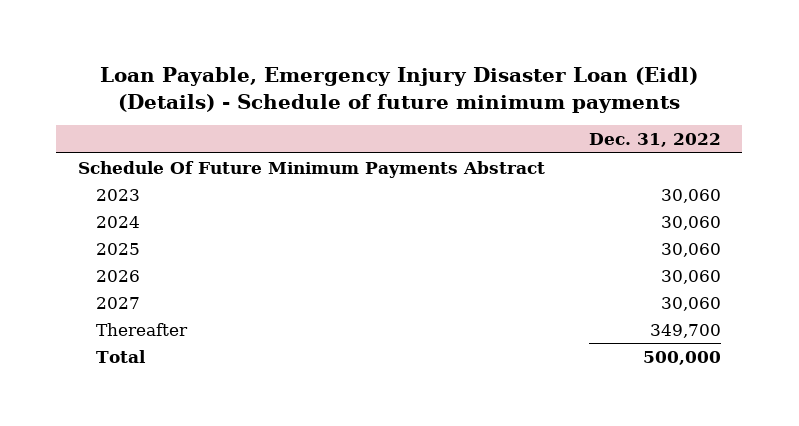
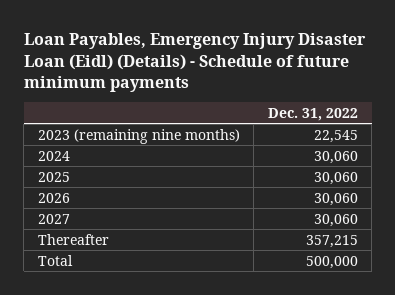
[100,67,699,113] Loan Payable, Emergency Injury Disaster Loan (Eidl) (Details) - Schedule of future minimum payments -> [23,33,366,93] Loan Payables, Emergency Injury Disaster Loan (Eidl) (Details) - Schedule of future minimum payments
[78,160,546,178] Schedule Of Future Minimum Payments Abstract -> none
[95,188,140,201] 2023 -> [37,128,240,144] 2023 (remaining nine months)
[660,188,721,203] 30,060 -> [313,129,358,143] 22,545
[649,323,721,338] 349,700 -> [305,234,358,248] 357,215

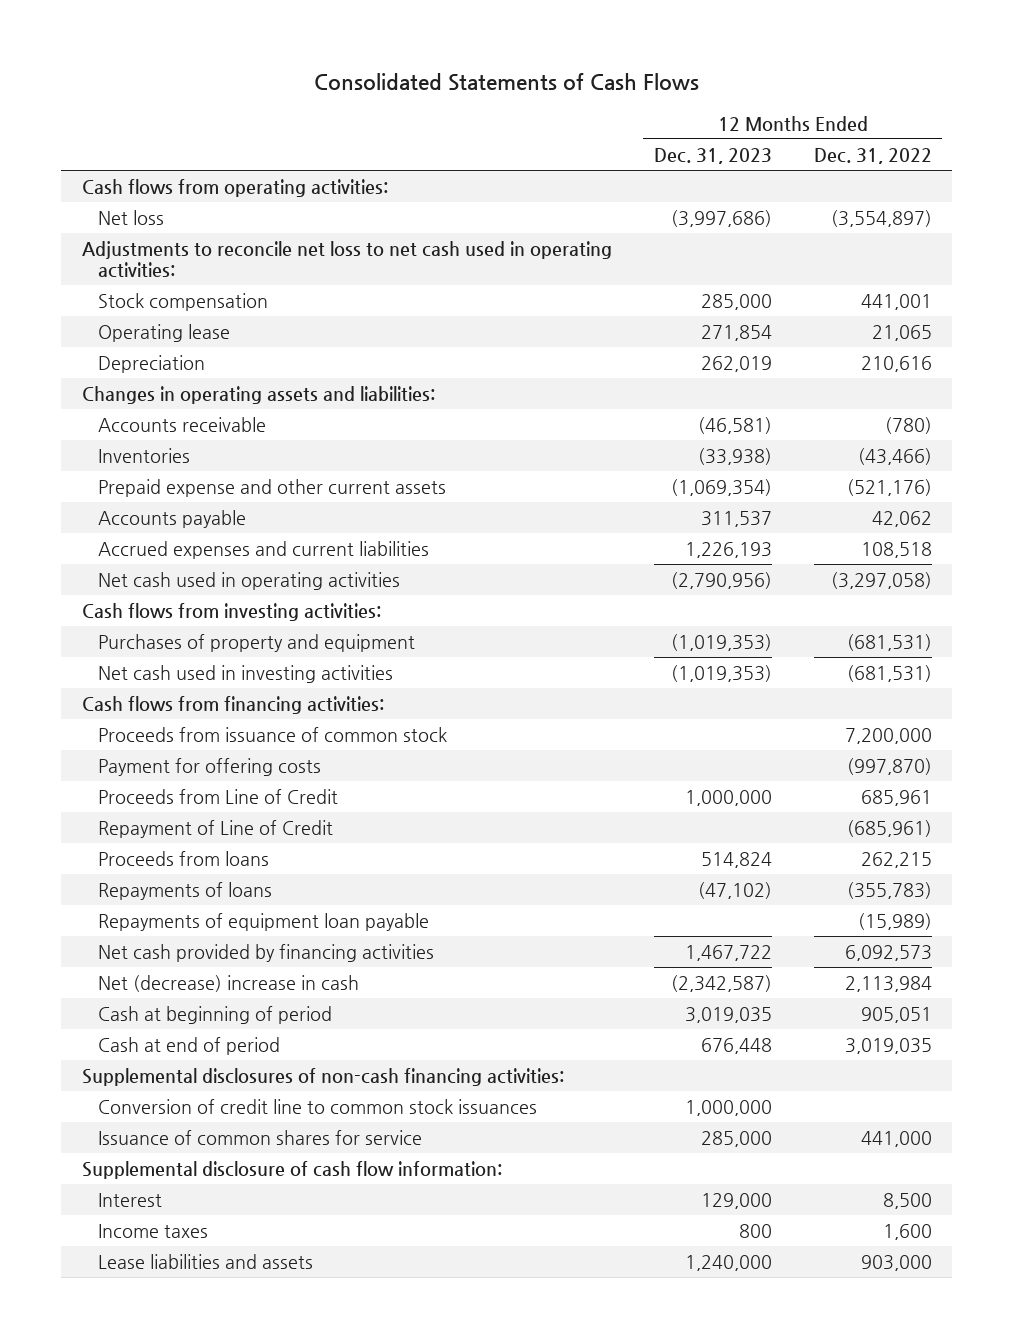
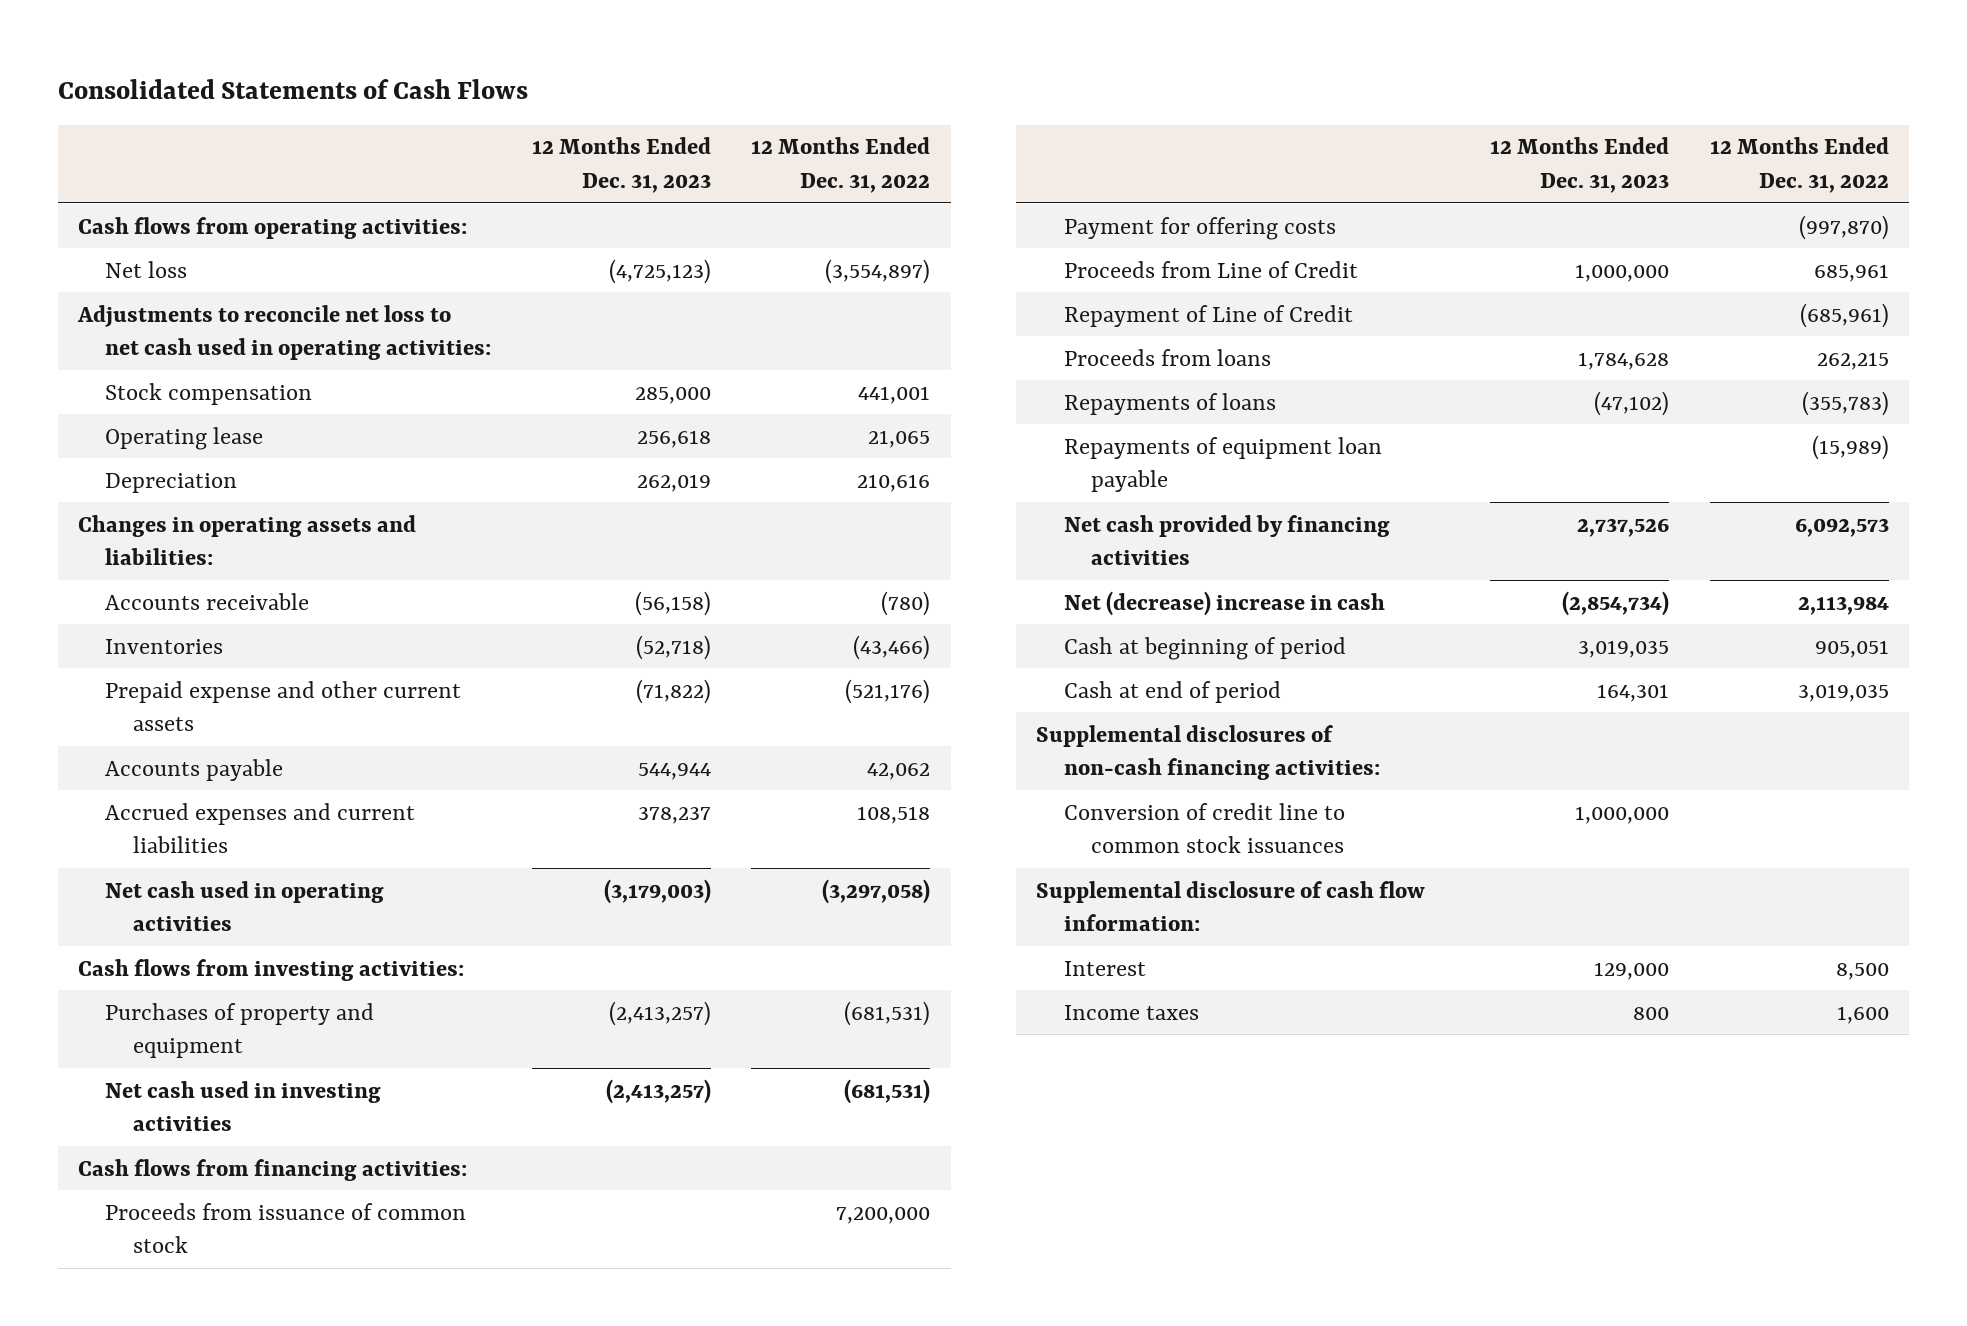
[670,210,772,228] (3,997,686) -> [608,258,711,284] (4,725,123)
[700,325,772,342] 271,854 -> [636,429,711,448] 256,618
[697,417,772,435] (46,581) -> [634,590,711,616] (56,158)
[697,448,772,466] (33,938) -> [635,634,711,660] (52,718)
[670,479,772,497] (1,069,354) -> [635,678,711,704] (71,822)
[700,511,772,528] 311,537 -> [637,762,711,780] 544,944
[684,542,772,559] 1,226,193 -> [637,806,711,824] 378,237
[670,572,772,590] (2,790,956) -> [603,878,711,904] (3,179,003)
[670,634,772,652] (1,019,353) -> [608,1000,711,1026] (2,413,257)
[670,665,772,683] (1,019,353) -> [605,1078,711,1104] (2,413,257)
[700,852,772,869] 514,824 -> [1578,351,1670,370] 1,784,628
[684,945,772,962] 1,467,722 -> [1577,517,1670,537] 2,737,526
[670,975,772,993] (2,342,587) -> [1562,590,1670,616] (2,854,734)
[700,1038,772,1055] 676,448 -> [1597,683,1670,702] 164,301
[98,1130,423,1146] Issuance of common shares for service -> none
[98,1254,314,1270] Lease liabilities and assets -> none

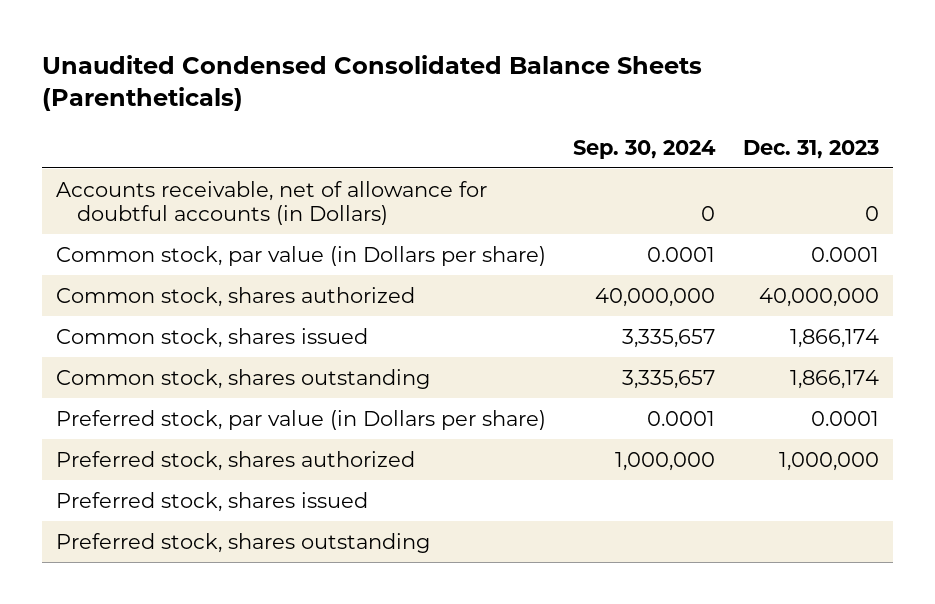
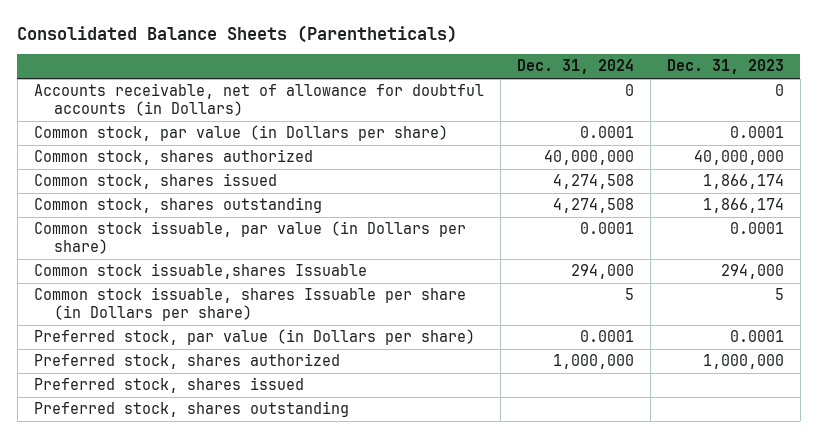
[42,55,703,112] Unaudited Condensed Consolidated Balance Sheets (Parentheticals) -> [17,24,458,43] Consolidated Balance Sheets (Parentheticals)
[573,139,717,159] Sep. 30, 2024 -> none
none -> [516,59,634,75] Dec. 31, 2024
none -> [33,221,466,255] Common stock issuable, par value (in Dollars per share)
none -> [33,263,367,280] Common stock issuable,shares Issuable
none -> [33,287,466,322] Common stock issuable, shares Issuable per share (in Dollars per share)

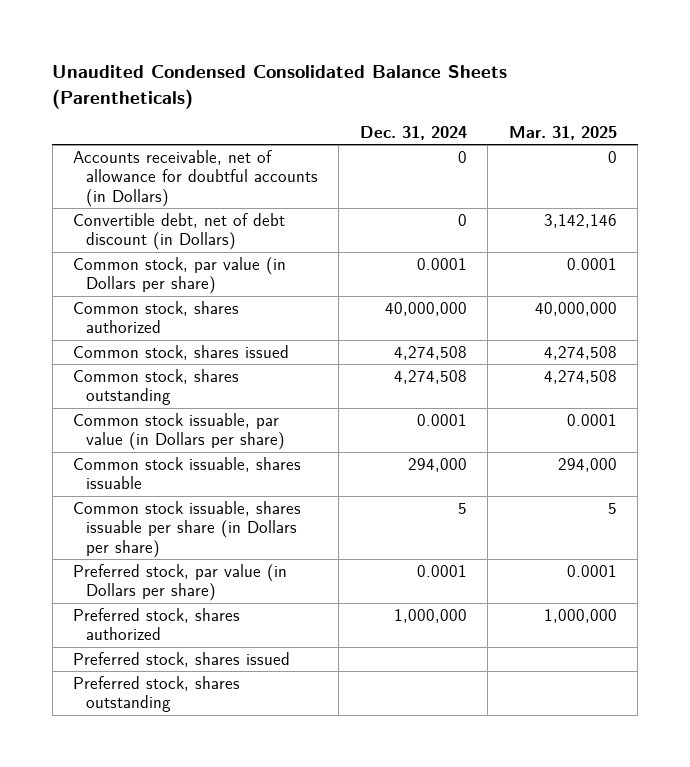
[17,24,458,43] Consolidated Balance Sheets (Parentheticals) -> [52,65,508,109] Unaudited Condensed Consolidated Balance Sheets (Parentheticals)
[666,59,784,75] Dec. 31, 2023 -> none
none -> [508,126,617,141] Mar. 31, 2025
none -> [73,212,286,251] Convertible debt, net of debt discount (in Dollars)
[33,263,367,280] Common stock issuable,shares Issuable -> [73,456,302,490] Common stock issuable, shares issuable
[33,287,466,322] Common stock issuable, shares Issuable per share (in Dollars per share) -> [73,500,302,559] Common stock issuable, shares issuable per share (in Dollars per share)

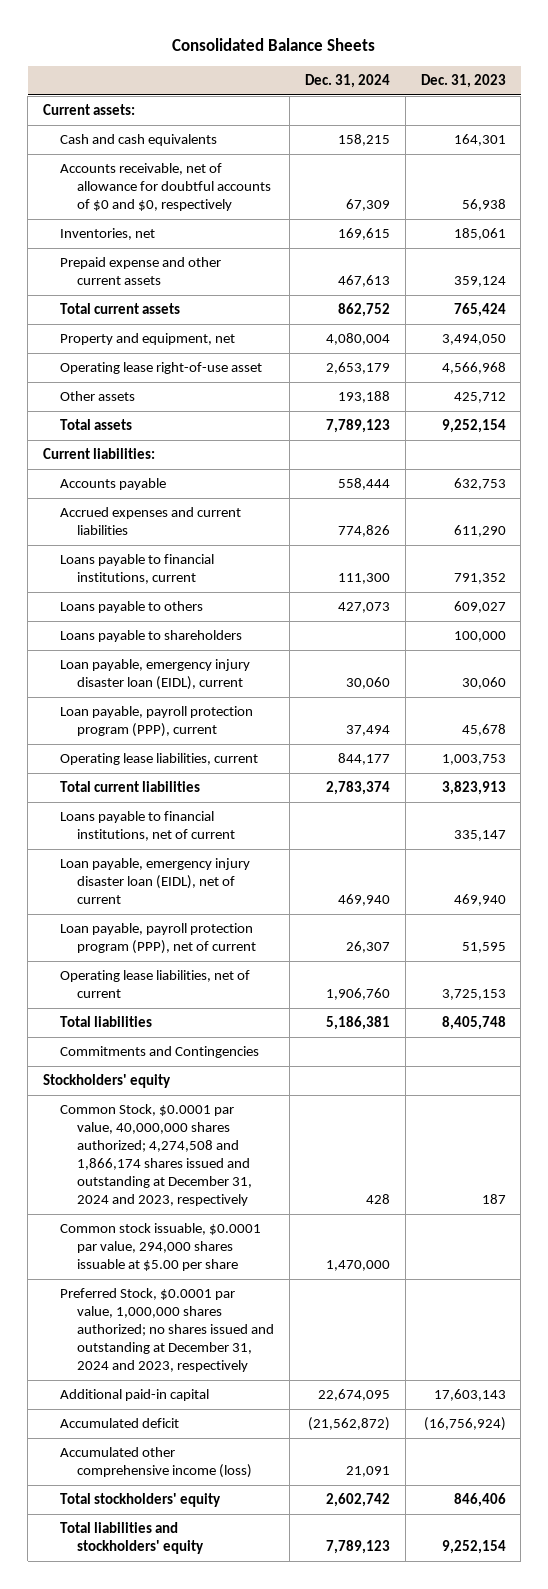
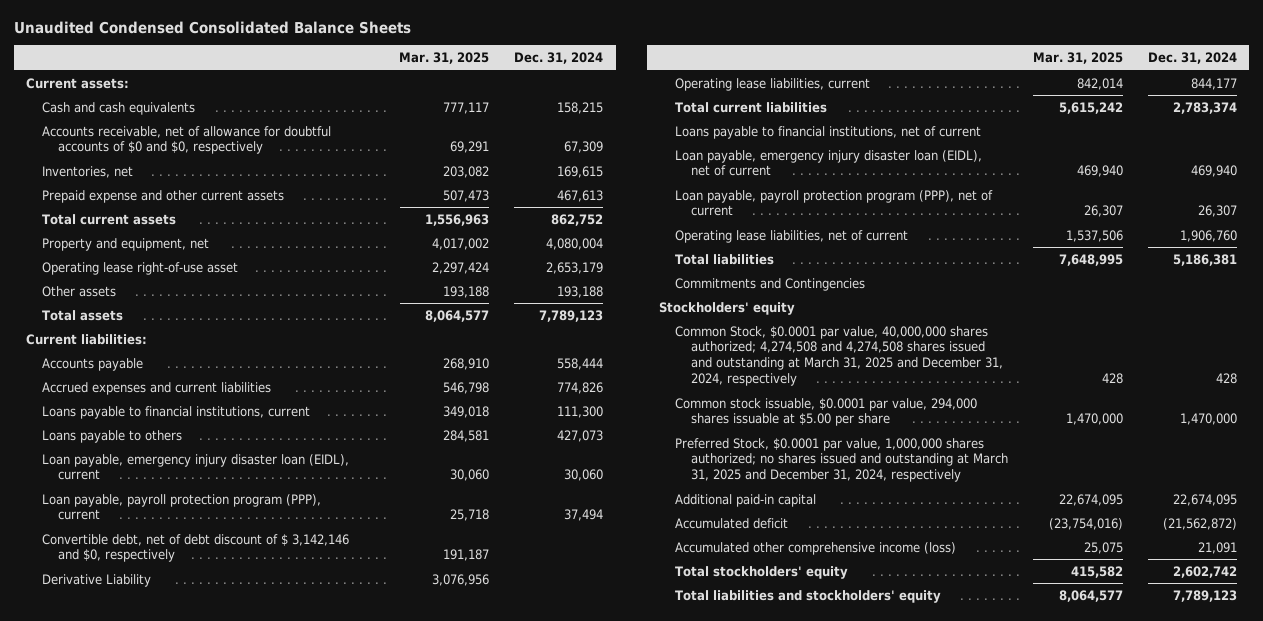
[172,37,376,51] Consolidated Balance Sheets -> [13,20,411,34] Unaudited Condensed Consolidated Balance Sheets
[420,74,506,89] Dec. 31, 2023 -> none
none -> [399,52,490,65] Mar. 31, 2025
[60,630,243,643] Loans payable to shareholders -> none
none -> [41,533,349,563] Convertible debt, net of debt discount of $ 3,142,146 and $0, respectively
none -> [41,573,151,587] Derivative Liability
[60,1104,253,1207] Common Stock, $0.0001 par value, 40,000,000 shares authorized; 4,274,508 and 1,866,174 shares issued and outstanding at December 31, 2024 and 2023, respectively -> [675,325,1003,386] Common Stock, $0.0001 par value, 40,000,000 shares authorized; 4,274,508 and 4,274,508 shares issued and outstanding at March 31, 2025 and December 31, 2024, respectively
[60,1288,275,1373] Preferred Stock, $0.0001 par value, 1,000,000 shares authorized; no shares issued and outstanding at December 31, 2024 and 2023, respectively -> [675,437,1008,483] Preferred Stock, $0.0001 par value, 1,000,000 shares authorized; no shares issued and outstanding at March 31, 2025 and December 31, 2024, respectively

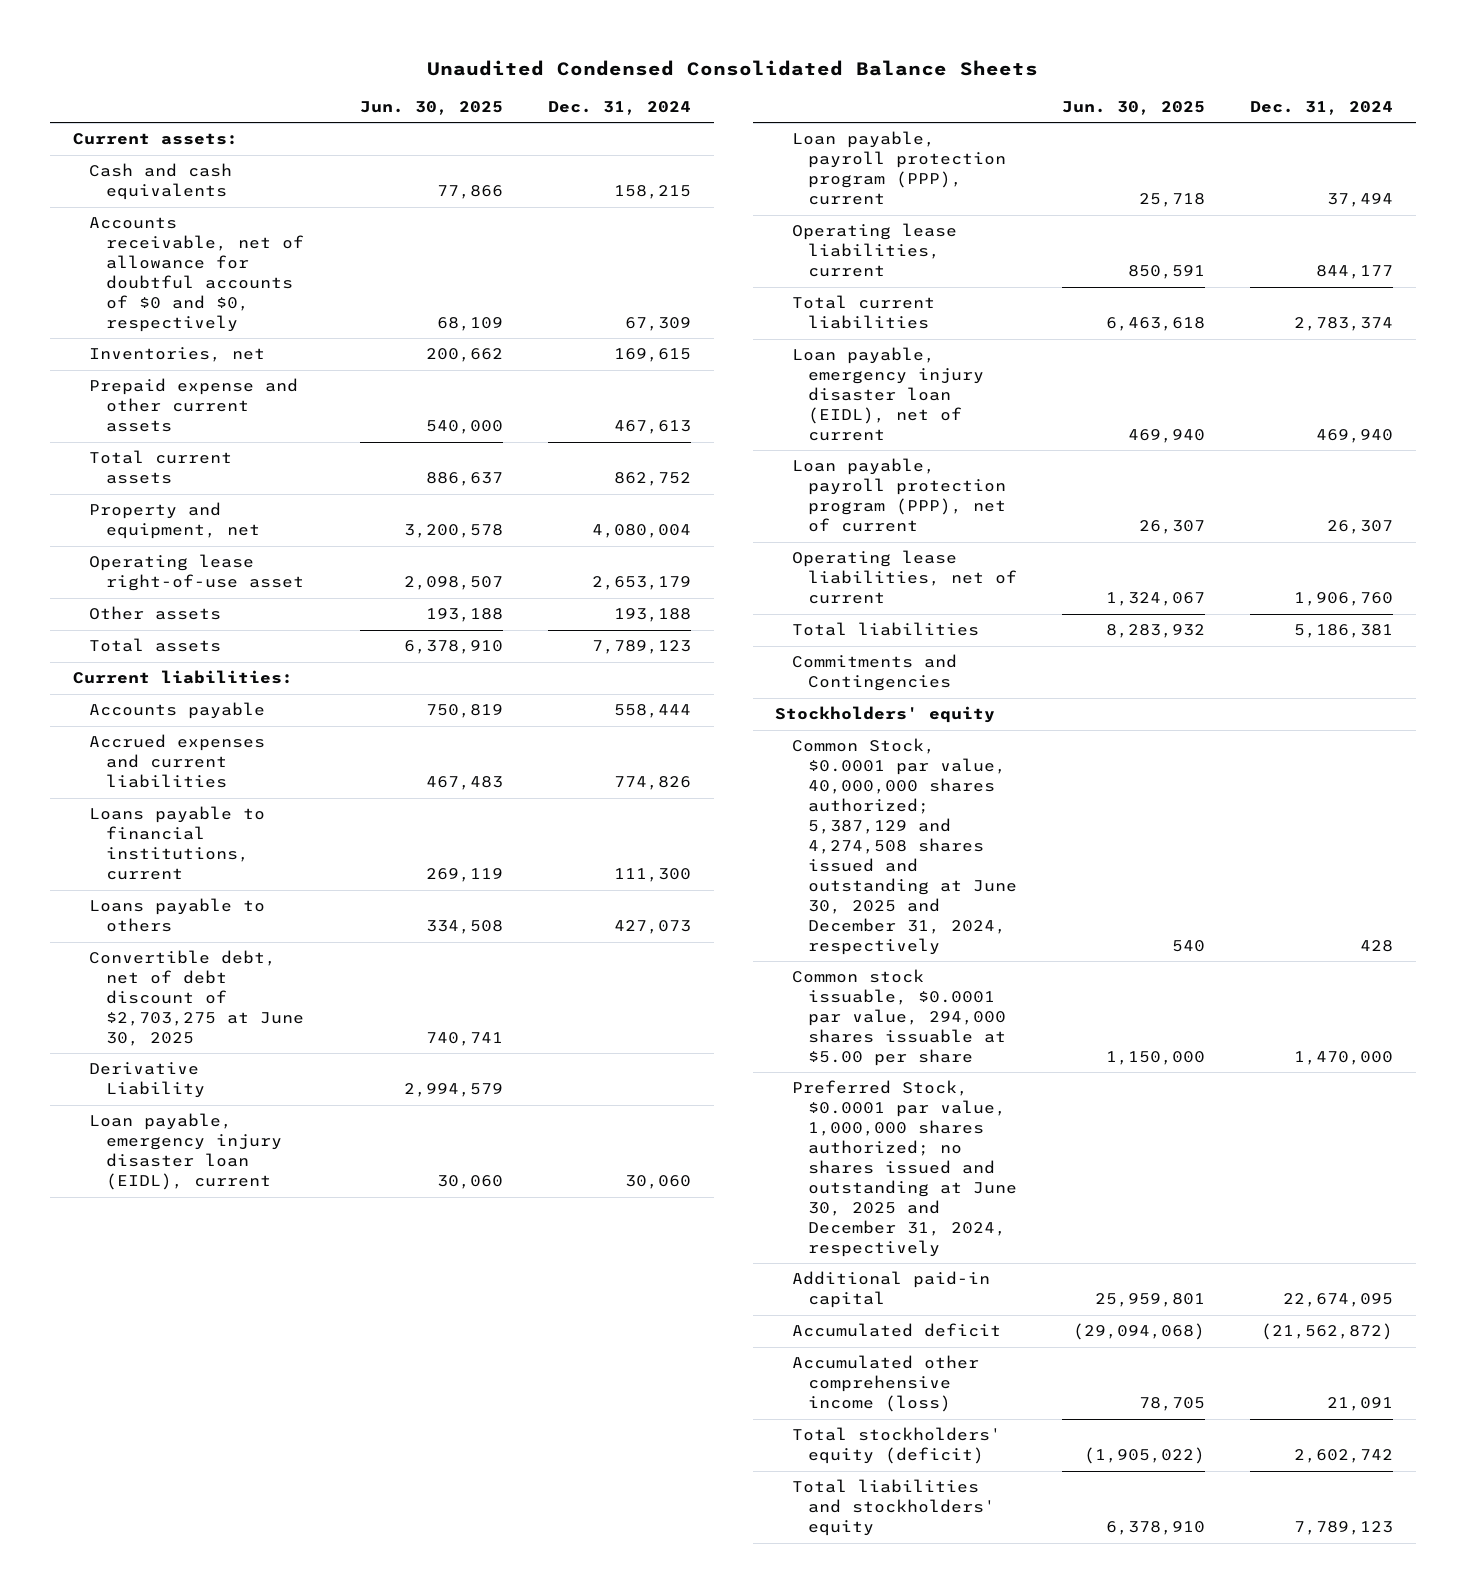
[399,52,490,65] Mar. 31, 2025 -> none
none -> [359,100,503,115] Jun. 30, 2025
none -> [89,950,304,1047] Convertible debt, net of debt discount of $2,703,275 at June 30, 2025
[41,573,151,587] Derivative Liability -> [89,1062,205,1099] Derivative Liability
[41,533,349,563] Convertible debt, net of debt discount of $ 3,142,146 and $0, respectively -> none
[675,125,982,139] Loans payable to financial institutions, net of current -> none
[675,325,1003,386] Common Stock, $0.0001 par value, 40,000,000 shares authorized; 4,274,508 and 4,274,508 shares issued and outstanding at March 31, 2025 and December 31, 2024, respectively -> [791,738,1018,955] Common Stock, $0.0001 par value, 40,000,000 shares authorized; 5,387,129 and 4,274,508 shares issued and outstanding at June 30, 2025 and December 31, 2024, respectively
[675,437,1008,483] Preferred Stock, $0.0001 par value, 1,000,000 shares authorized; no shares issued and outstanding at March 31, 2025 and December 31, 2024, respectively -> [791,1080,1018,1257] Preferred Stock, $0.0001 par value, 1,000,000 shares authorized; no shares issued and outstanding at June 30, 2025 and December 31, 2024, respectively
[675,565,849,579] Total stockholders' equity -> [791,1427,1001,1465] Total stockholders' equity (deficit)

